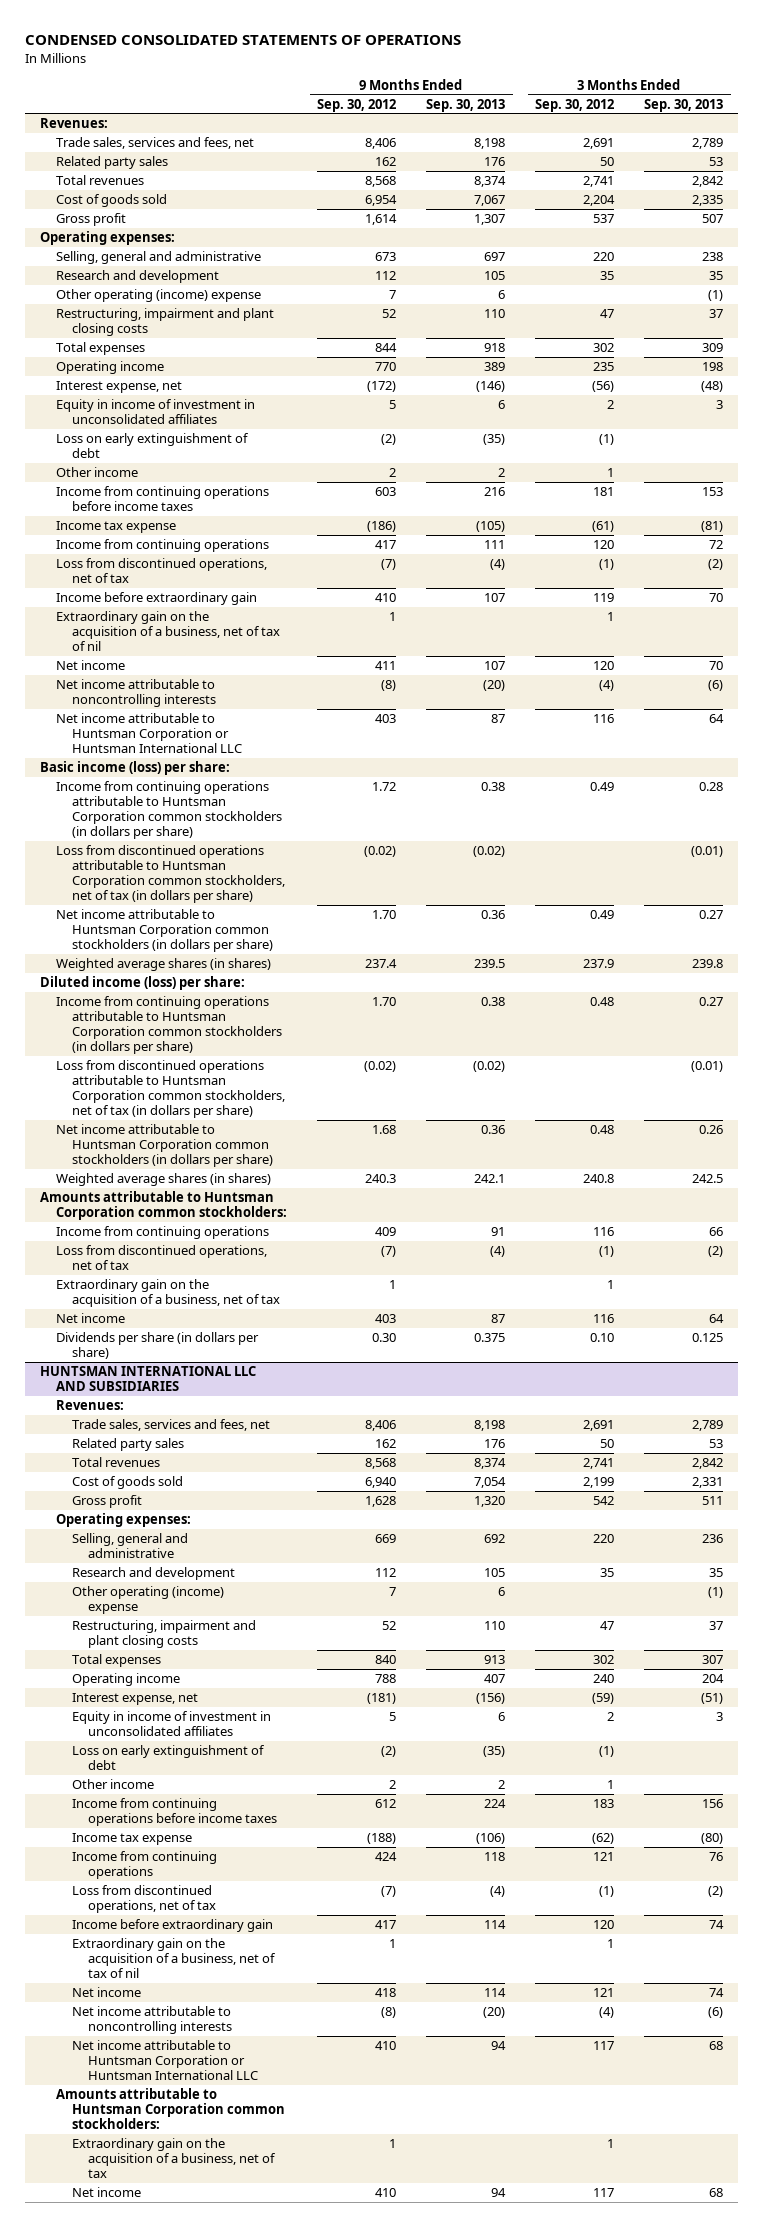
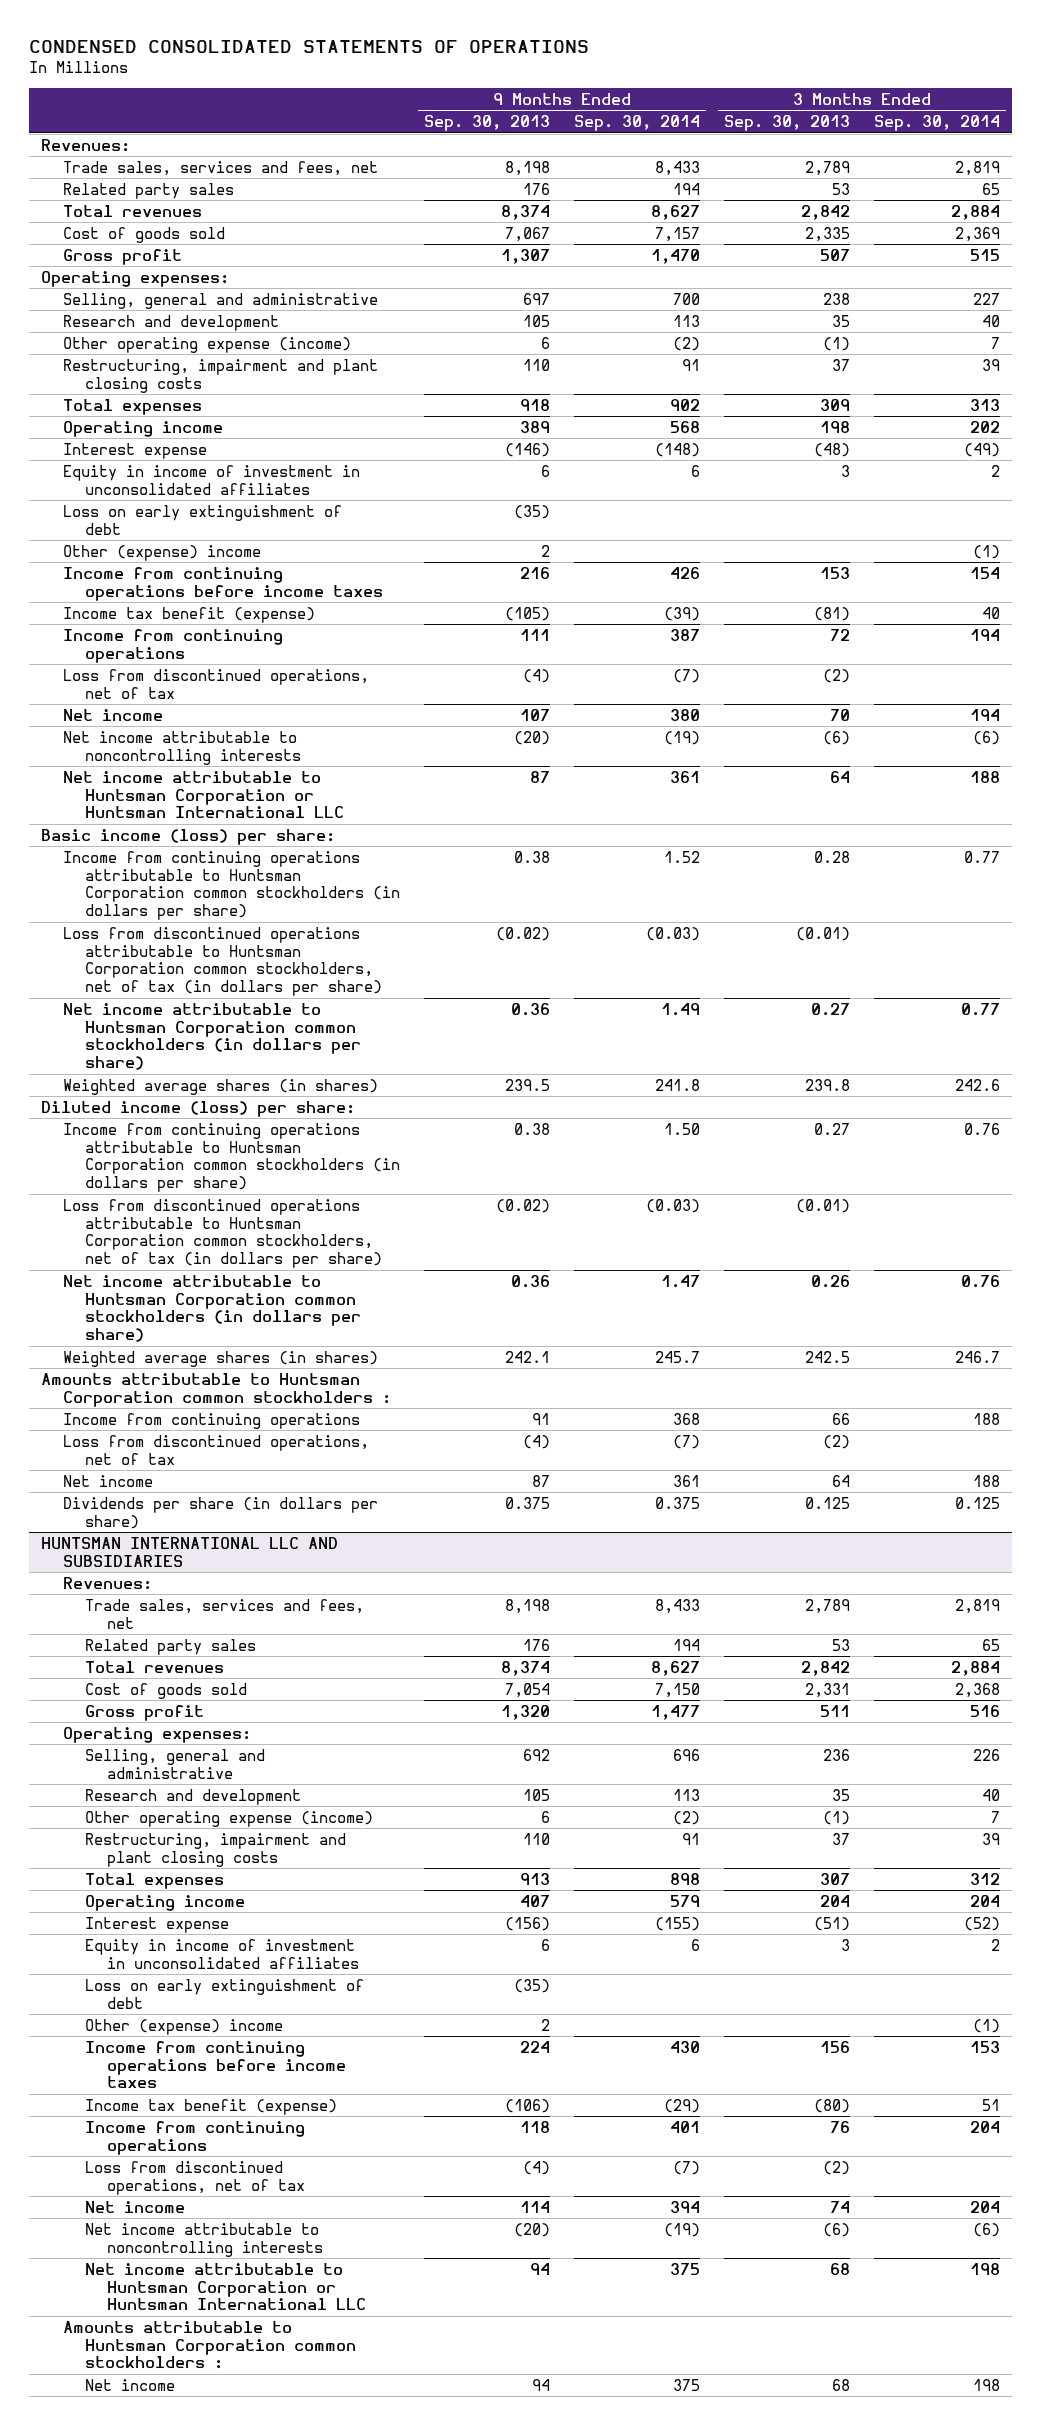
[317,98,397,112] Sep. 30, 2012 -> none
[535,98,615,112] Sep. 30, 2012 -> none
none -> [573,115,700,132] Sep. 30, 2014
none -> [874,115,1001,132] Sep. 30, 2014
[56,289,262,303] Other operating (income) expense -> [62,336,351,353] Other operating expense (income)
[56,381,183,394] Interest expense, net -> [62,442,207,459] Interest expense
[56,467,139,478] Other income -> [62,544,261,561] Other (expense) income
[56,521,177,534] Income tax expense -> [62,606,315,623] Income tax benefit (expense)
[56,592,258,606] Income before extraordinary gain -> none
[56,611,280,651] Extraordinary gain on the acquisition of a business, net of tax of nil -> none
[40,1191,288,1220] Amounts attributable to Huntsman Corporation common stockholders: -> [41,1372,391,1407] Amounts attributable to Huntsman Corporation common stockholders :
[56,1279,280,1307] Extraordinary gain on the acquisition of a business, net of tax -> none
[71,1586,224,1614] Other operating (income) expense -> [84,1810,373,1827] Other operating expense (income)
[71,1693,198,1706] Interest expense, net -> [84,1916,229,1933] Interest expense
[71,1779,154,1790] Other income -> [84,2018,283,2035] Other (expense) income
[71,1833,192,1846] Income tax expense -> [84,2098,337,2115] Income tax benefit (expense)
[71,1919,273,1933] Income before extraordinary gain -> none
[71,1938,276,1978] Extraordinary gain on the acquisition of a business, net of tax of nil -> none
[71,2138,276,2178] Extraordinary gain on the acquisition of a business, net of tax -> none
[56,2088,285,2129] Amounts attributable to Huntsman Corporation common stockholders: -> [62,2320,356,2370] Amounts attributable to Huntsman Corporation common stockholders :

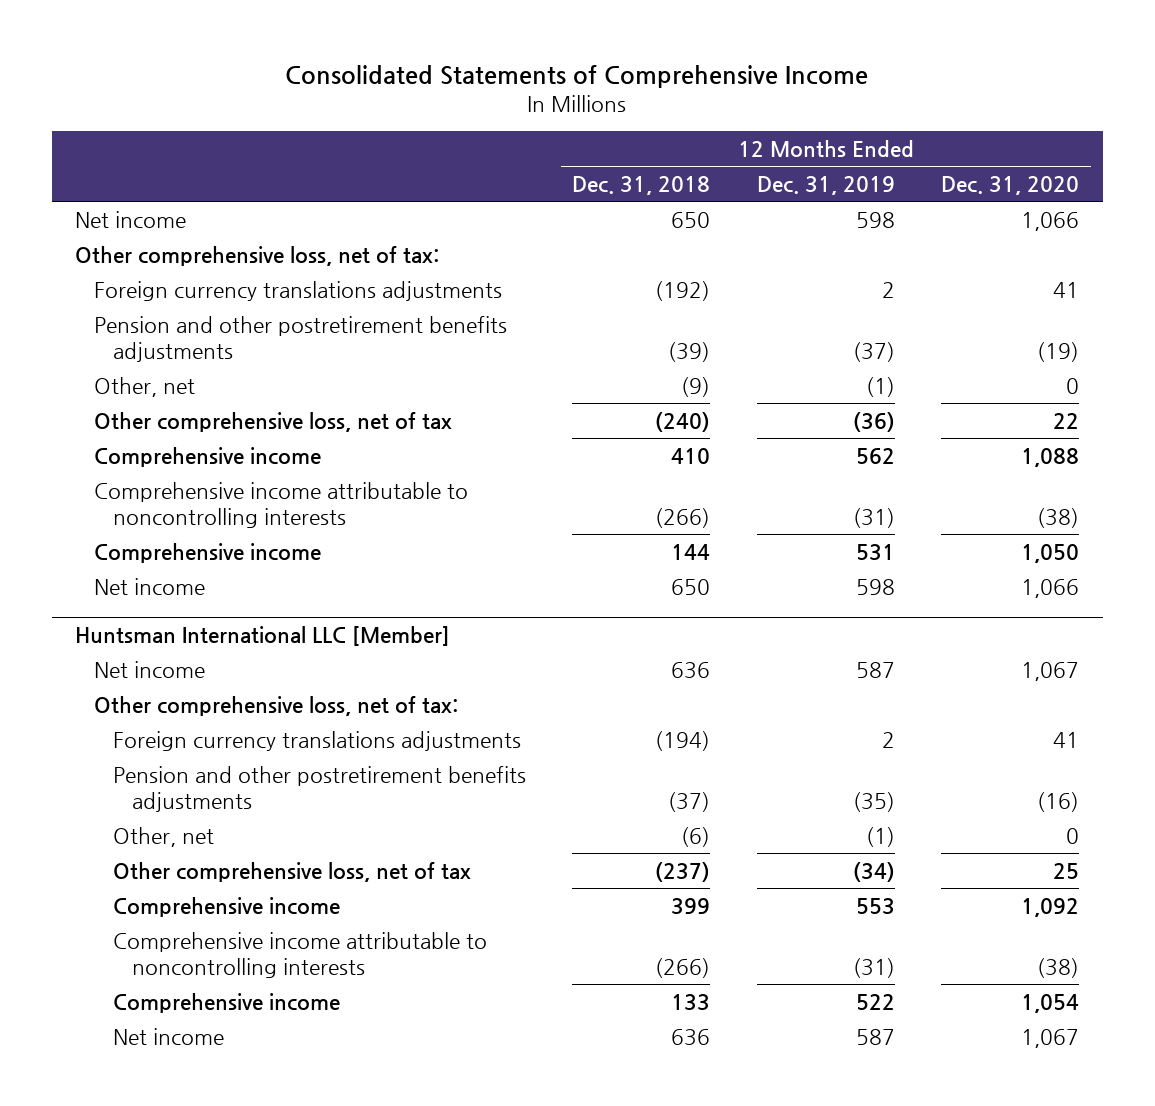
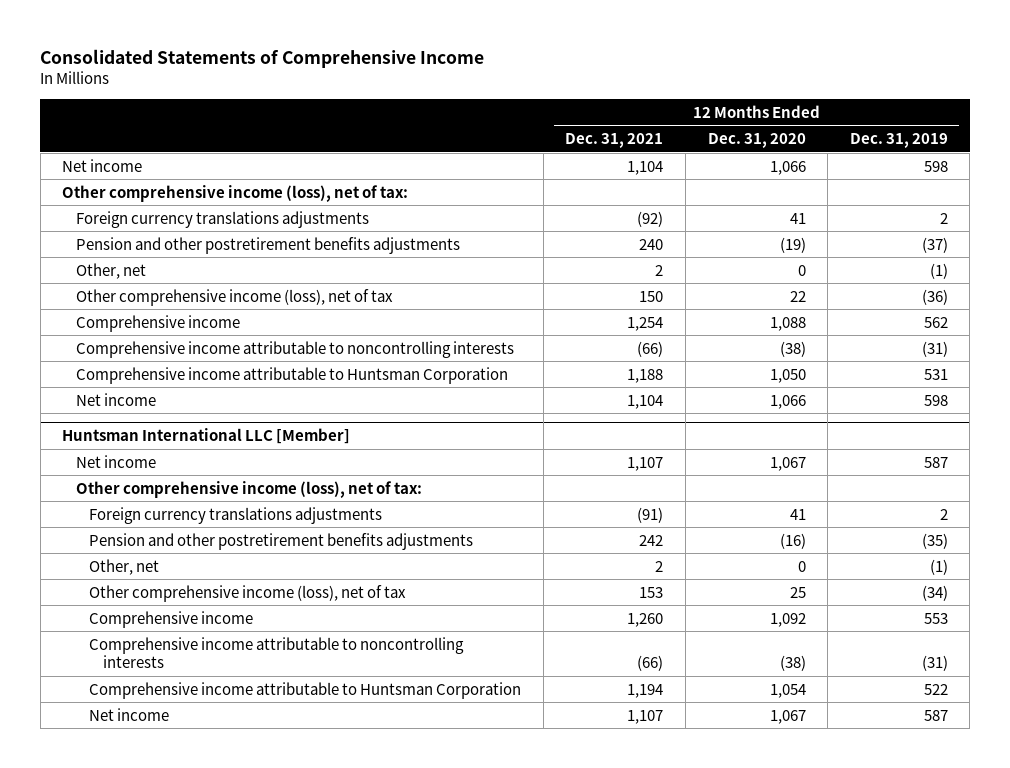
[572,175,711,195] Dec. 31, 2018 -> none
none -> [565,133,664,149] Dec. 31, 2021
[75,245,440,266] Other comprehensive loss, net of tax: -> [62,184,409,202] Other comprehensive income (loss), net of tax:
[93,411,452,432] Other comprehensive loss, net of tax -> [75,288,393,306] Other comprehensive income (loss), net of tax
[93,542,321,563] Comprehensive income -> [75,366,508,384] Comprehensive income attributable to Huntsman Corporation
[93,695,458,716] Other comprehensive loss, net of tax: -> [75,480,422,498] Other comprehensive income (loss), net of tax:
[112,861,471,882] Other comprehensive loss, net of tax -> [89,584,407,602] Other comprehensive income (loss), net of tax
[112,992,340,1013] Comprehensive income -> [89,681,522,699] Comprehensive income attributable to Huntsman Corporation

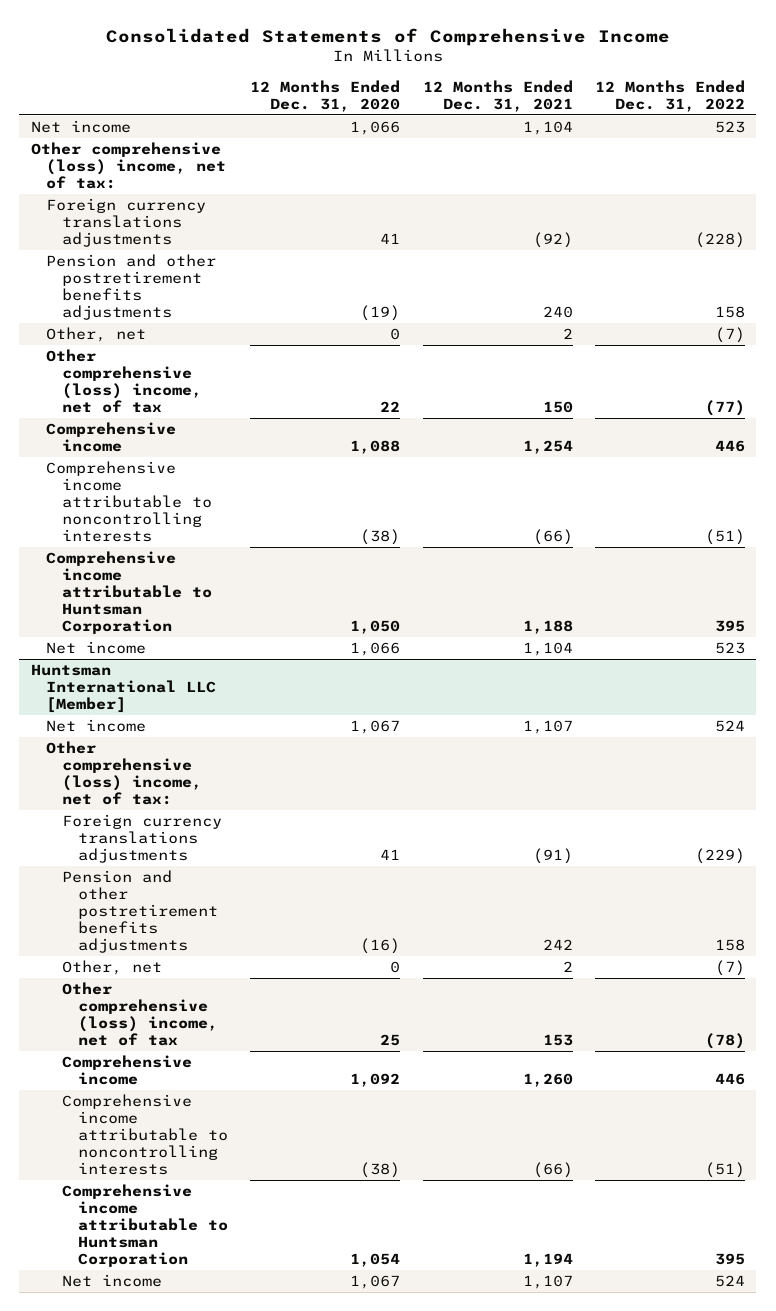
[849,133,948,149] Dec. 31, 2019 -> none
none -> [595,79,746,112] 12 Months Ended Dec. 31, 2022
[62,184,409,202] Other comprehensive income (loss), net of tax: -> [30,141,227,190] Other comprehensive (loss) income, net of tax:
[75,288,393,306] Other comprehensive income (loss), net of tax -> [46,348,203,414] Other comprehensive (loss) income, net of tax
[75,480,422,498] Other comprehensive income (loss), net of tax: -> [46,740,203,806] Other comprehensive (loss) income, net of tax:
[89,584,407,602] Other comprehensive income (loss), net of tax -> [62,981,218,1047] Other comprehensive (loss) income, net of tax

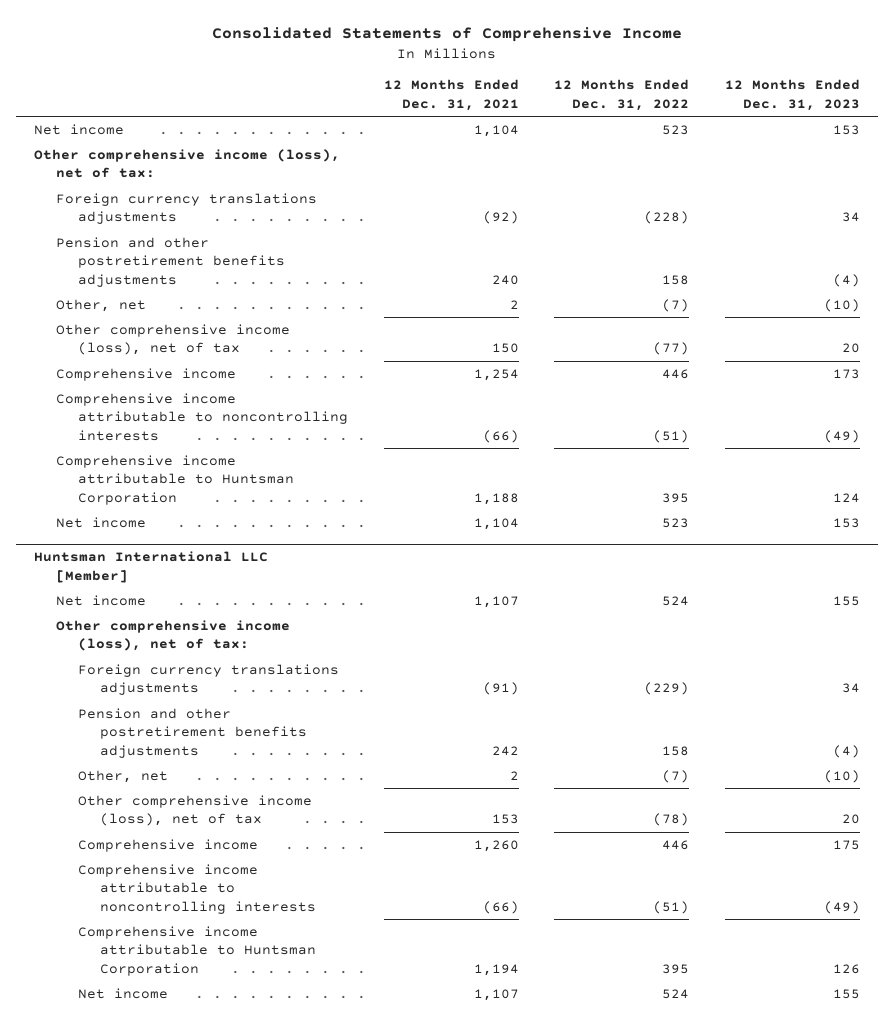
[250,79,401,112] 12 Months Ended Dec. 31, 2020 -> none
none -> [725,79,861,111] 12 Months Ended Dec. 31, 2023
[30,141,227,190] Other comprehensive (loss) income, net of tax: -> [33,148,340,179] Other comprehensive income (loss), net of tax:
[46,348,203,414] Other comprehensive (loss) income, net of tax -> [55,323,290,356] Other comprehensive income (loss), net of tax
[46,740,203,806] Other comprehensive (loss) income, net of tax: -> [55,619,290,652] Other comprehensive income (loss), net of tax:
[62,981,218,1047] Other comprehensive (loss) income, net of tax -> [77,794,312,827] Other comprehensive income (loss), net of tax

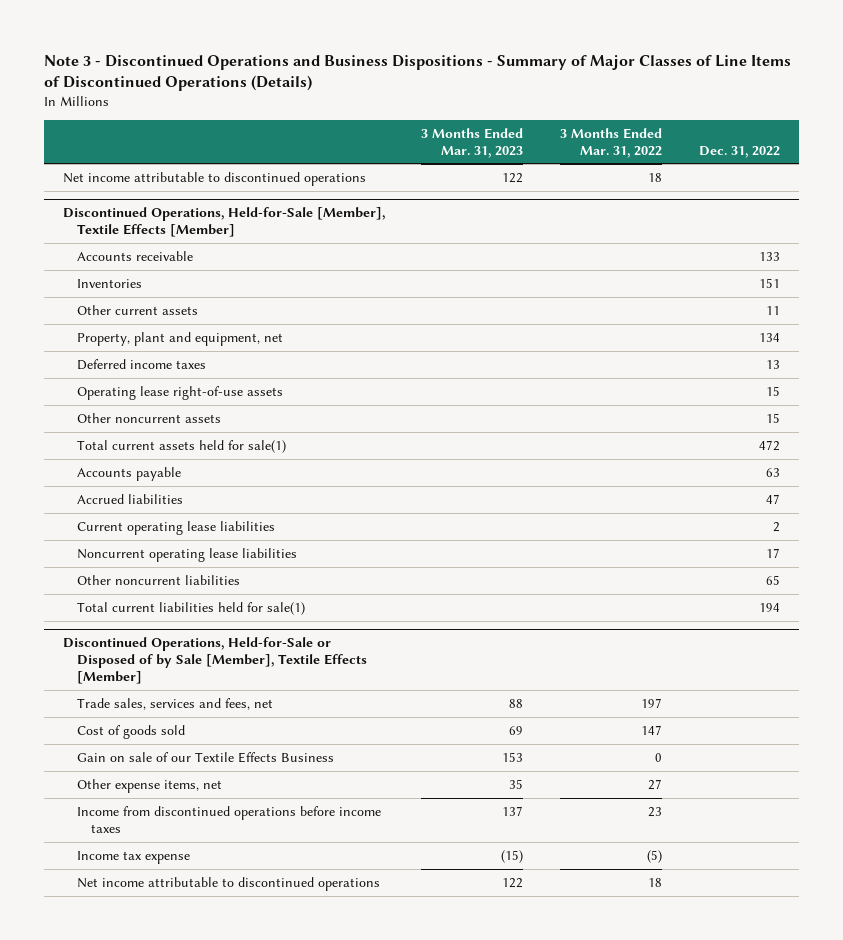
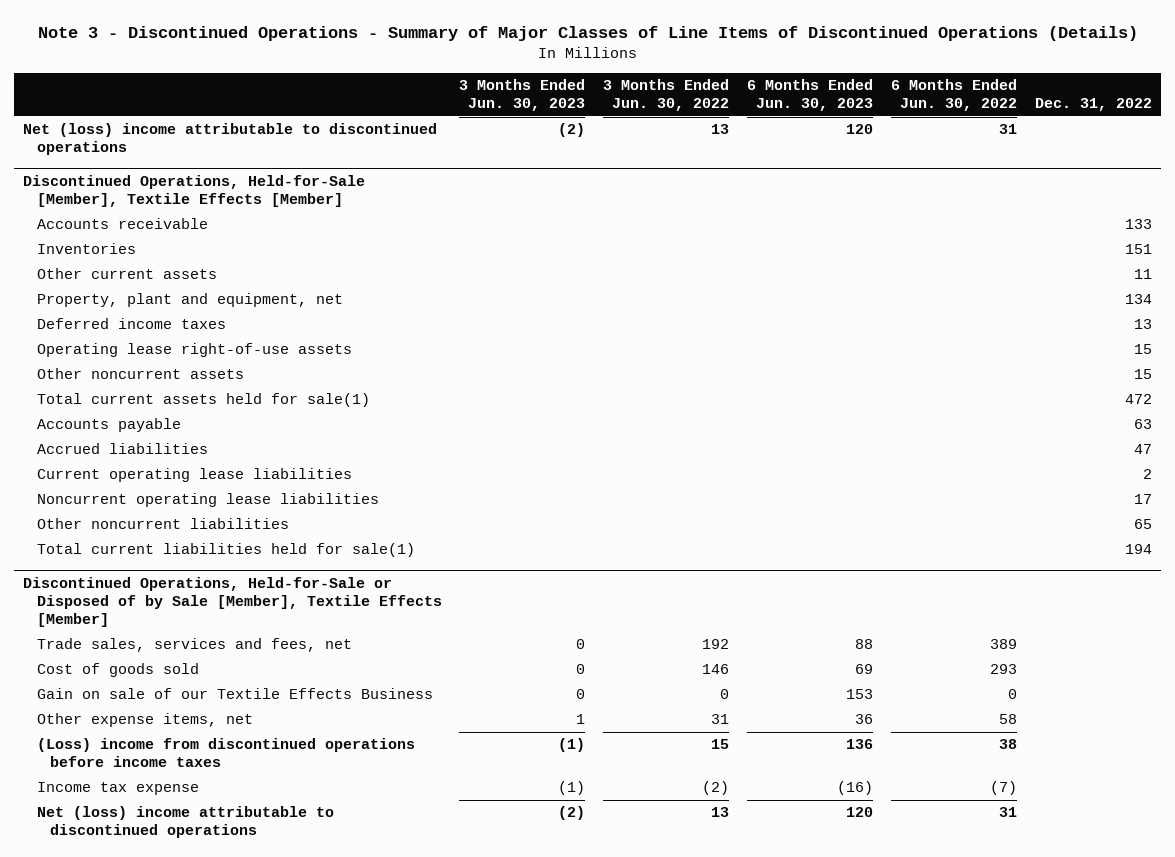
[44,54,792,92] Note 3 - Discontinued Operations and Business Dispositions - Summary of Major Classes of Line Items of Discontinued Operations (Details) -> [37,25,1138,41] Note 3 - Discontinued Operations - Summary of Major Classes of Line Items of Discontinued Operations (Details)
[421,127,524,158] 3 Months Ended Mar. 31, 2023 -> none
[560,127,663,158] 3 Months Ended Mar. 31, 2022 -> none
none -> [459,79,586,112] 3 Months Ended Jun. 30, 2023
none -> [603,79,730,112] 3 Months Ended Jun. 30, 2022
none -> [747,79,874,112] 6 Months Ended Jun. 30, 2023
none -> [891,79,1018,112] 6 Months Ended Jun. 30, 2022
[62,171,366,186] Net income attributable to discontinued operations -> [23,123,438,156] Net (loss) income attributable to discontinued operations
[76,805,381,833] Income from discontinued operations before income taxes -> [36,738,415,768] (Loss) income from discontinued operations before income taxes
[76,876,380,891] Net income attributable to discontinued operations -> [36,806,334,839] Net (loss) income attributable to discontinued operations

